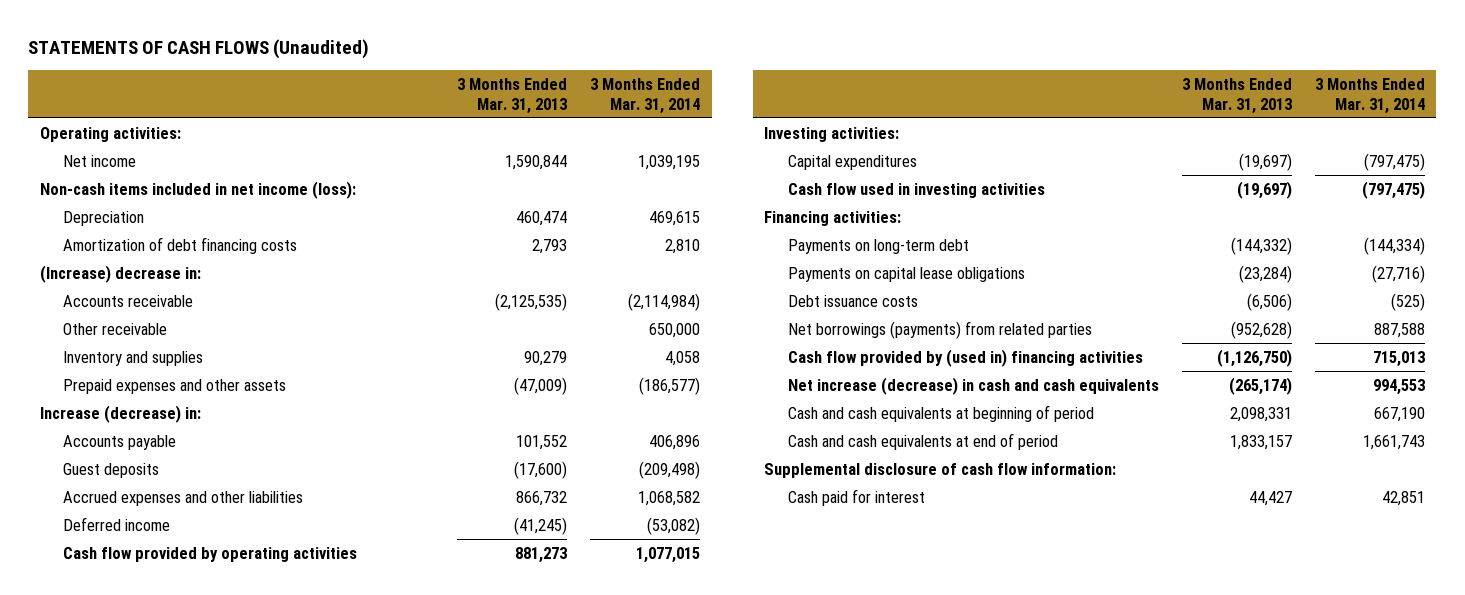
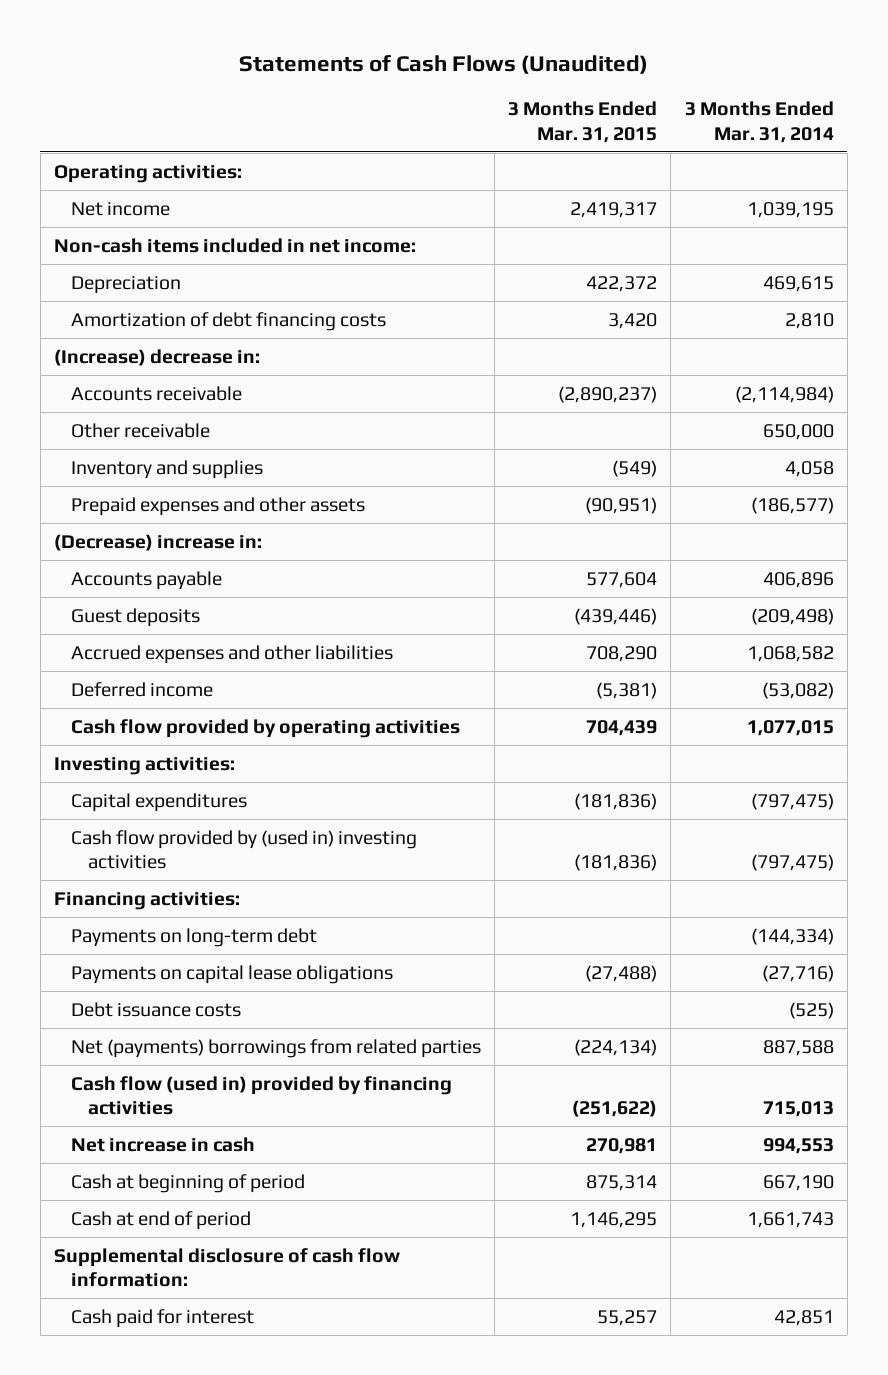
[28,38,370,59] STATEMENTS OF CASH FLOWS (Unaudited) -> [238,54,648,74] Statements of Cash Flows (Unaudited)
[457,78,568,114] 3 Months Ended Mar. 31, 2013 -> none
none -> [508,101,658,143] 3 Months Ended Mar. 31, 2015
[39,180,356,199] Non-cash items included in net income (loss): -> [54,237,417,253] Non-cash items included in net income:
[39,404,201,423] Increase (decrease) in: -> [54,533,263,551] (Decrease) increase in:
[788,182,1046,198] Cash flow used in investing activities -> [70,829,417,870] Cash flow provided by (used in) investing activities
[788,320,1093,339] Net borrowings (payments) from related parties -> [70,1038,481,1058] Net (payments) borrowings from related parties
[788,348,1144,367] Cash flow provided by (used in) financing activities -> [70,1075,452,1116] Cash flow (used in) provided by financing activities
[788,376,1160,395] Net increase (decrease) in cash and cash equivalents -> [70,1136,255,1152] Net increase in cash
[788,404,1095,422] Cash and cash equivalents at beginning of period -> [70,1173,305,1193] Cash at beginning of period
[788,432,1059,450] Cash and cash equivalents at end of period -> [70,1210,251,1230] Cash at end of period

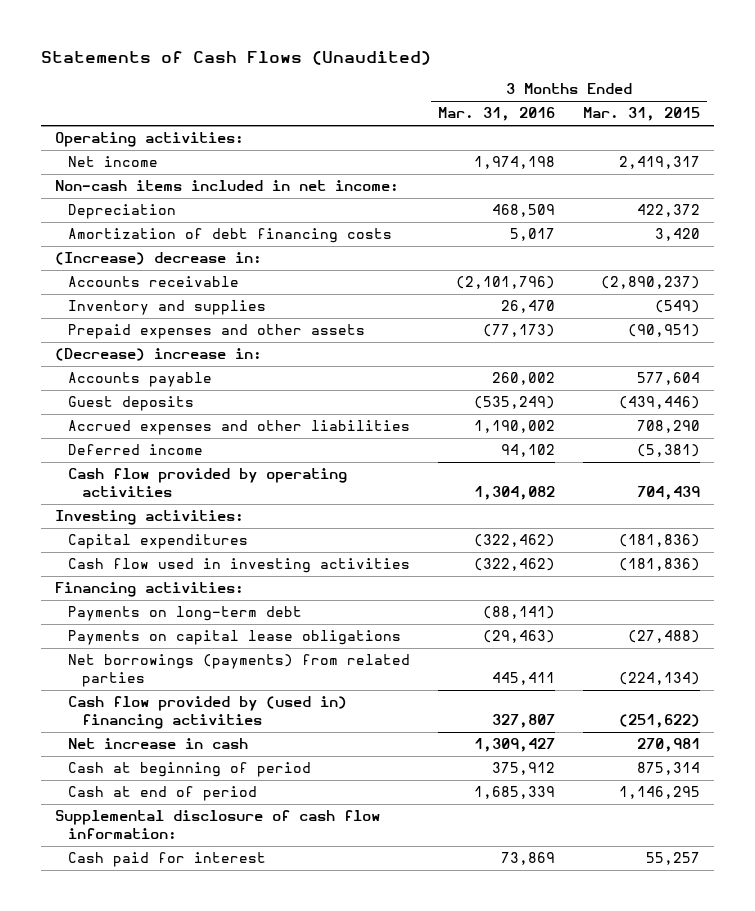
[684,101,834,143] 3 Months Ended Mar. 31, 2014 -> none
none -> [438,107,556,122] Mar. 31, 2016
[70,422,210,438] Other receivable -> none
[70,829,417,870] Cash flow provided by (used in) investing activities -> [68,558,411,574] Cash flow used in investing activities
[70,1001,241,1017] Debt issuance costs -> none
[70,1038,481,1058] Net (payments) borrowings from related parties -> [68,654,411,688] Net borrowings (payments) from related parties
[70,1075,452,1116] Cash flow (used in) provided by financing activities -> [68,696,348,730] Cash flow provided by (used in) financing activities

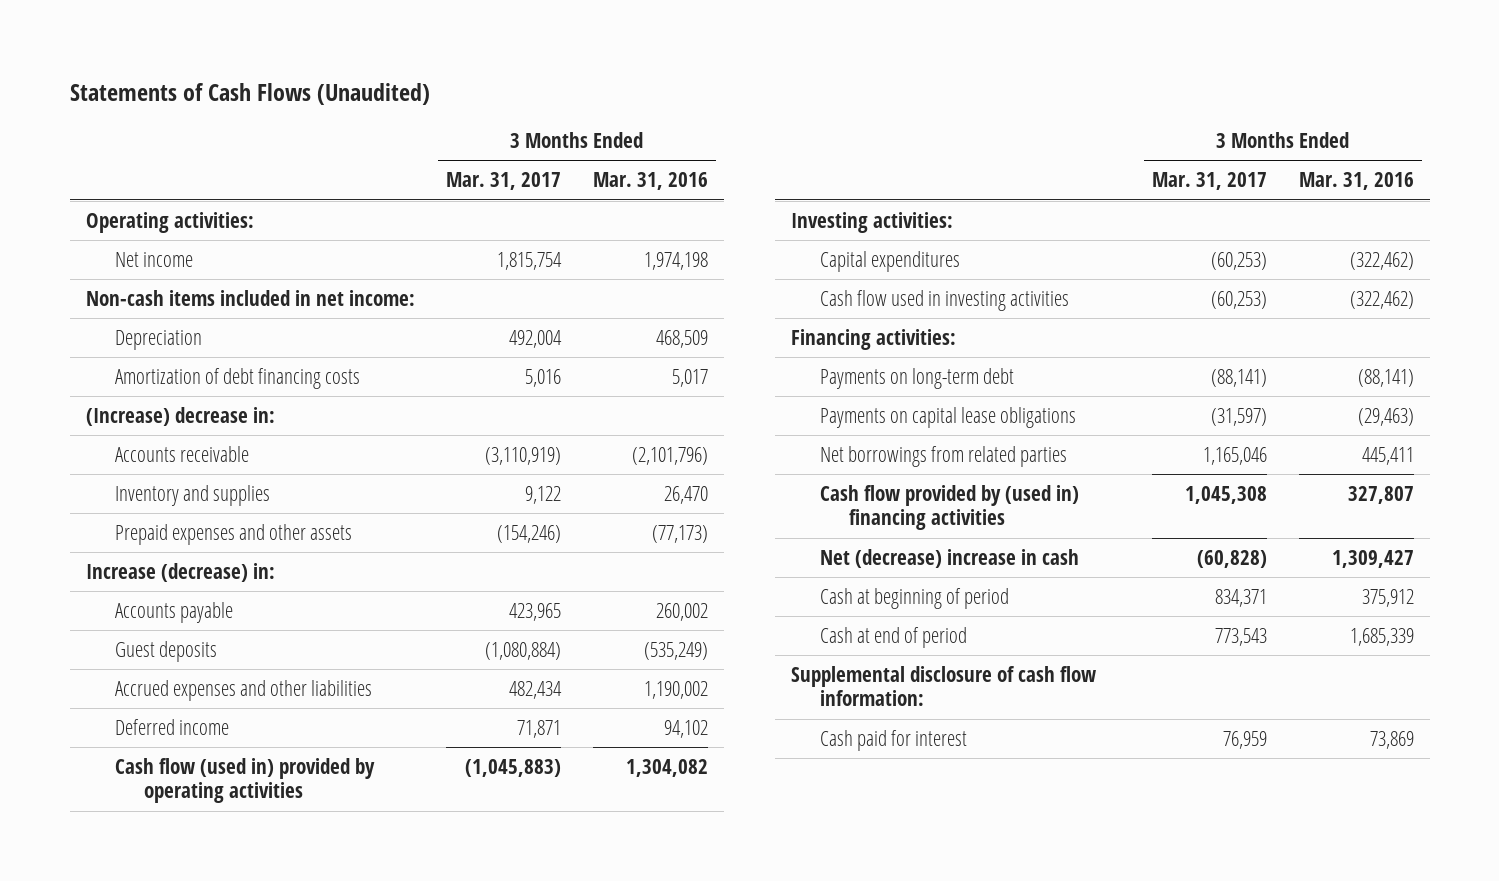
[583,107,701,122] Mar. 31, 2015 -> none
none -> [446,172,562,191] Mar. 31, 2017
[54,348,262,362] (Decrease) increase in: -> [85,562,275,582] Increase (decrease) in:
[68,468,348,498] Cash flow provided by operating activities -> [114,757,375,804] Cash flow (used in) provided by operating activities
[68,654,411,688] Net borrowings (payments) from related parties -> [819,445,1067,467] Net borrowings from related parties
[68,738,249,750] Net increase in cash -> [819,548,1079,568] Net (decrease) increase in cash

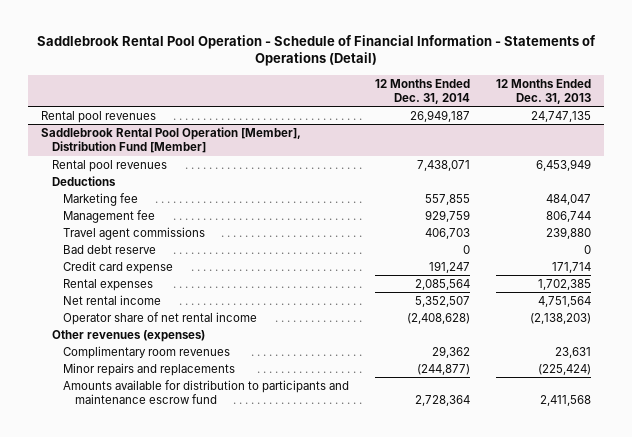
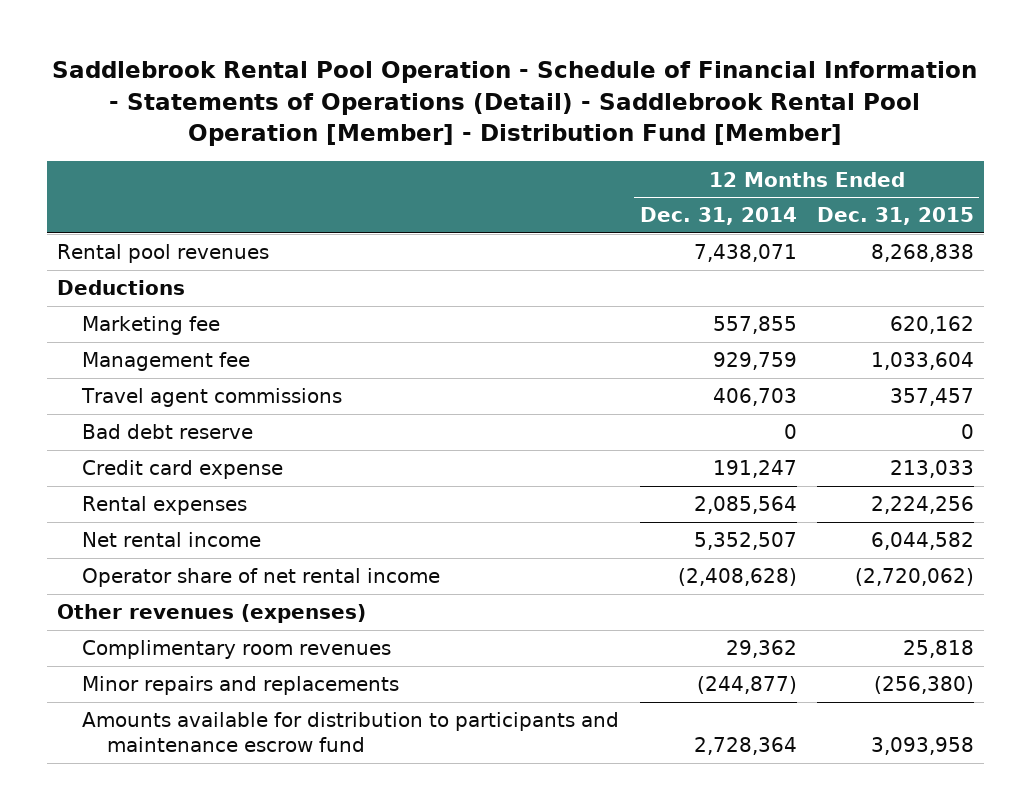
[37,34,597,67] Saddlebrook Rental Pool Operation - Schedule of Financial Information - Statements of Operations (Detail) -> [52,61,978,147] Saddlebrook Rental Pool Operation - Schedule of Financial Information - Statements of Operations (Detail) - Saddlebrook Rental Pool Operation [Member] - Distribution Fund [Member]
[496,78,592,104] 12 Months Ended Dec. 31, 2013 -> none
none -> [816,207,974,226] Dec. 31, 2015
[40,110,156,123] Rental pool revenues -> none
[40,126,301,154] Saddlebrook Rental Pool Operation [Member], Distribution Fund [Member] -> none

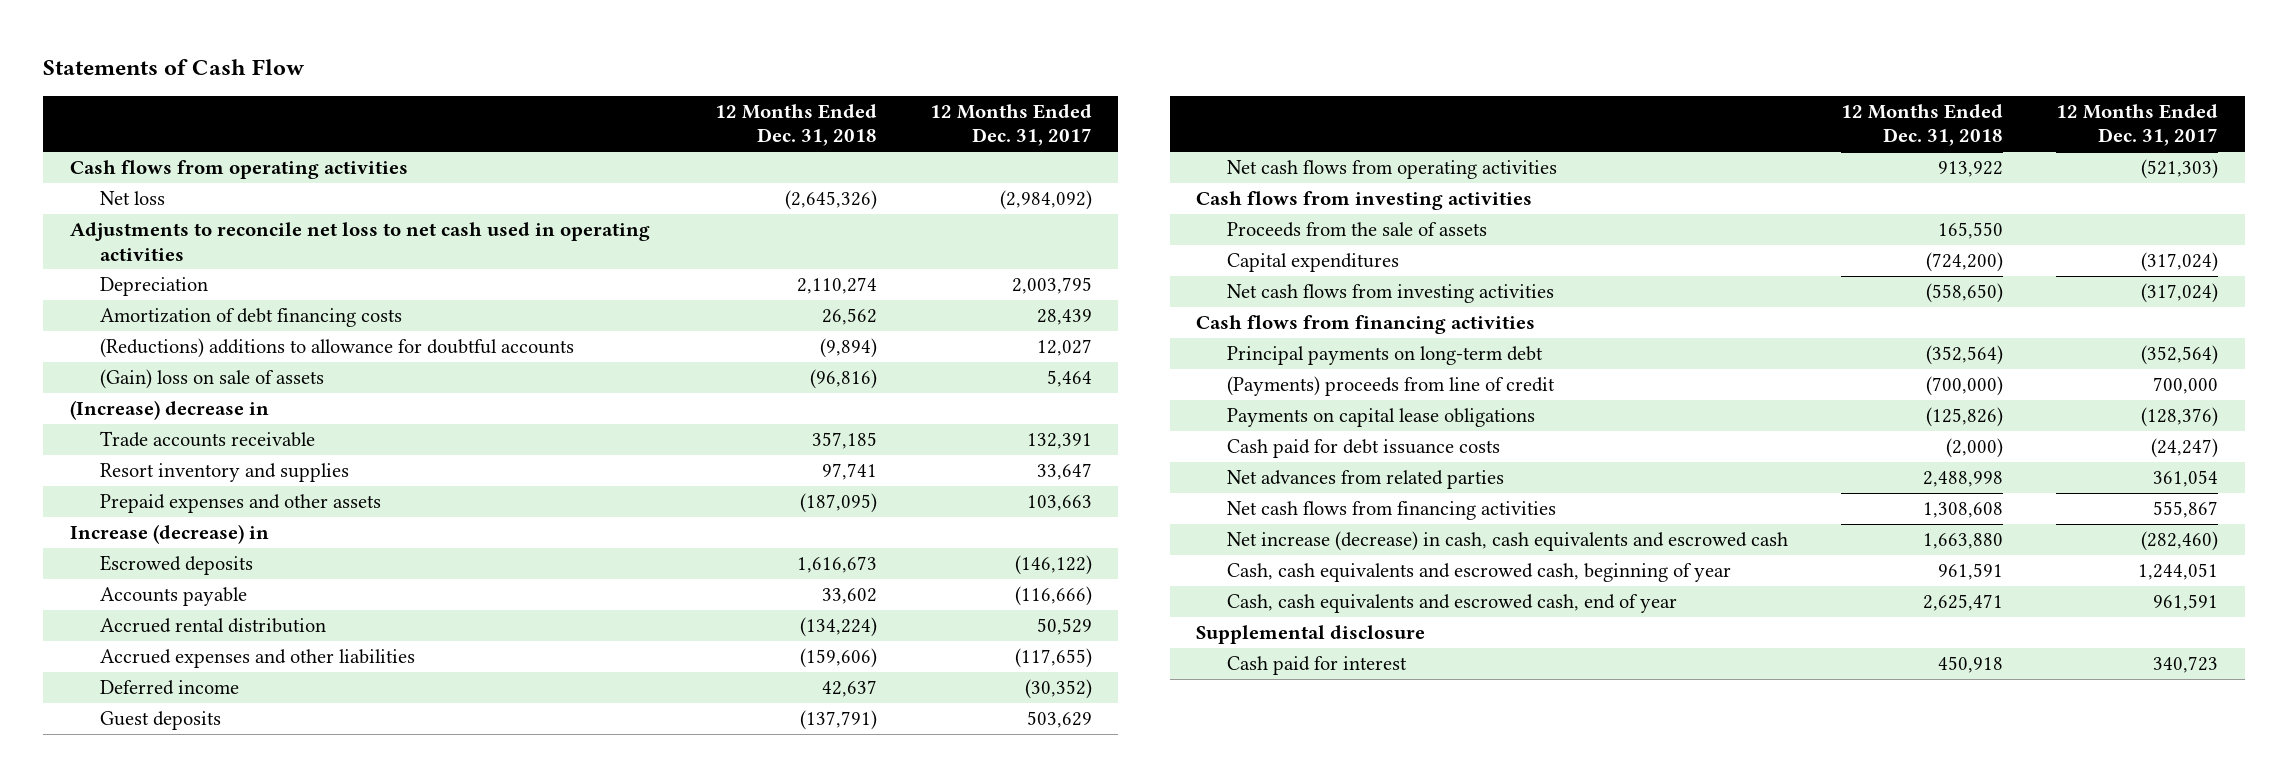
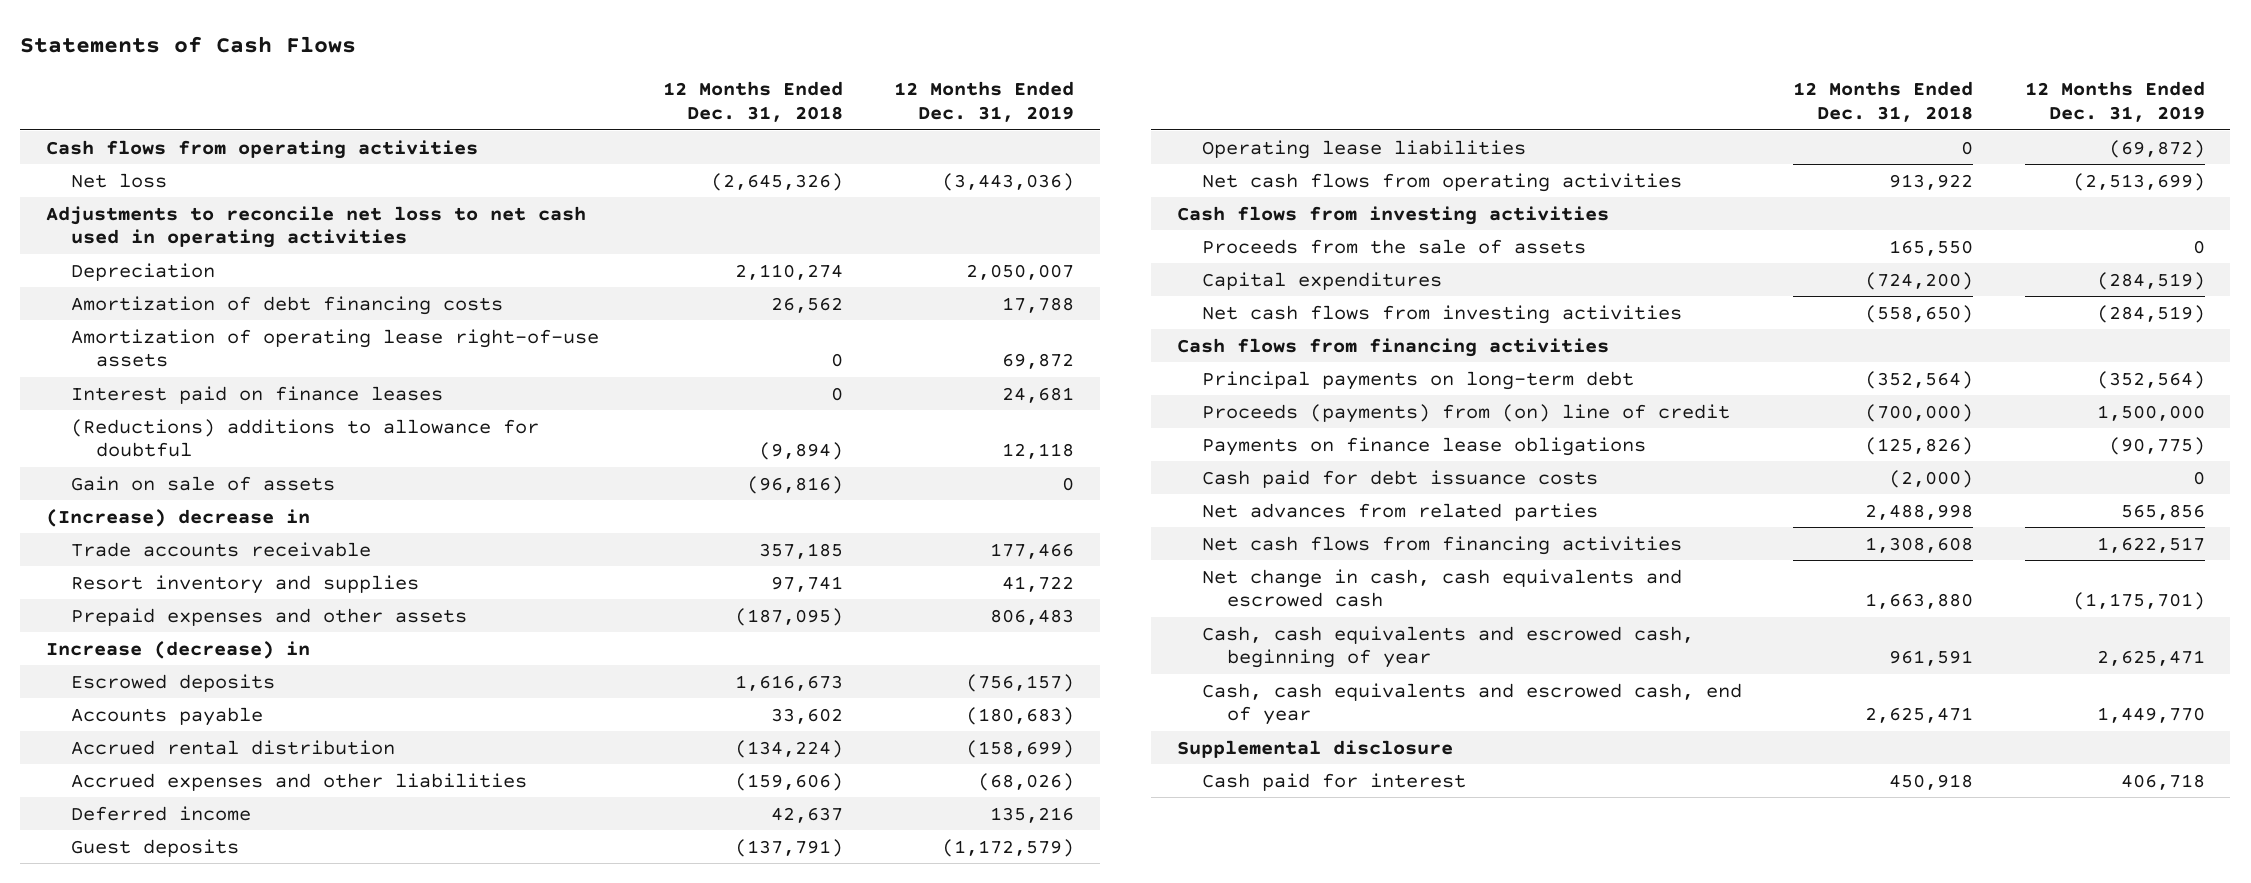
[43,59,306,76] Statements of Cash Flow -> [20,36,357,54] Statements of Cash Flows
[929,104,1092,147] 12 Months Ended Dec. 31, 2017 -> none
none -> [893,81,1074,123] 12 Months Ended Dec. 31, 2019
none -> [71,328,600,368] Amortization of operating lease right-of-use assets
none -> [71,385,444,404] Interest paid on finance leases
[100,338,575,359] (Reductions) additions to allowance for doubtful accounts -> [71,418,540,458] (Reductions) additions to allowance for doubtful
[100,369,325,390] (Gain) loss on sale of assets -> [71,475,336,491] Gain on sale of assets
none -> [1201,139,1526,159] Operating lease liabilities
[1226,376,1555,397] (Payments) proceeds from line of credit -> [1201,403,1730,423] Proceeds (payments) from (on) line of credit
[1226,408,1535,428] Payments on capital lease obligations -> [1201,436,1646,456] Payments on finance lease obligations
[1226,531,1788,552] Net increase (decrease) in cash, cash equivalents and escrowed cash -> [1201,568,1682,608] Net change in cash, cash equivalents and escrowed cash

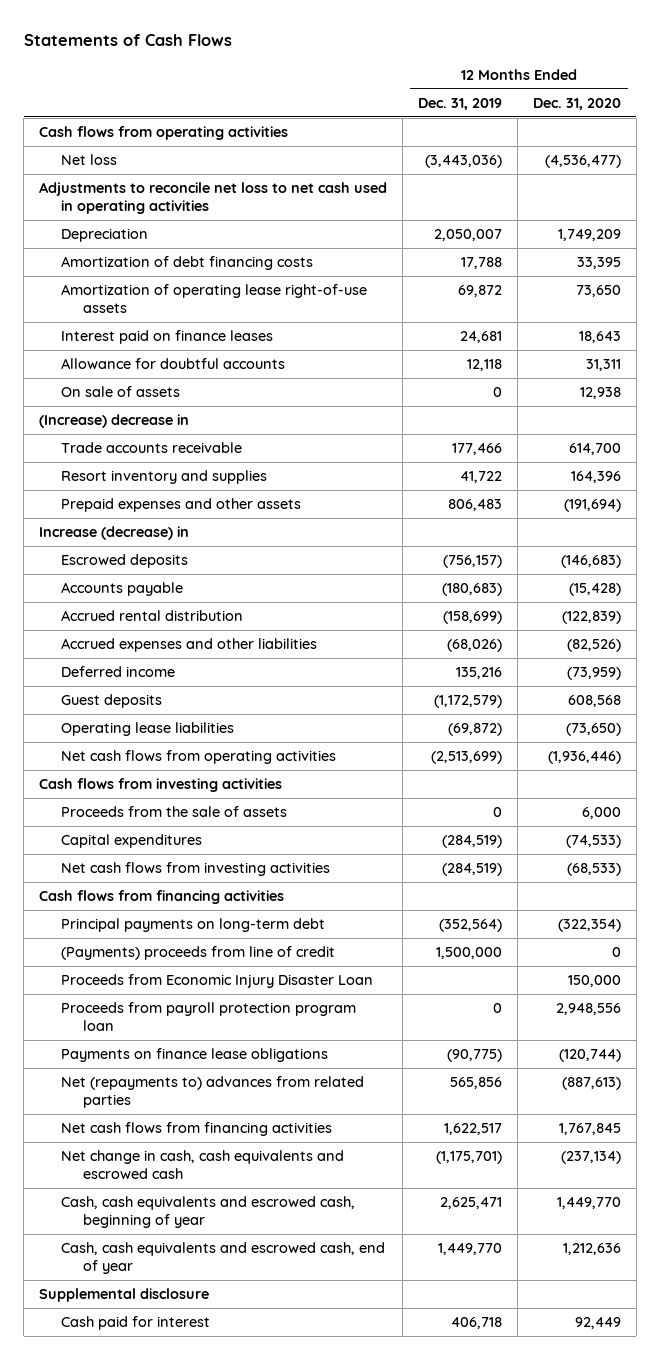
[662,81,843,123] 12 Months Ended Dec. 31, 2018 -> none
none -> [532,97,621,110] Dec. 31, 2020
[71,418,540,458] (Reductions) additions to allowance for doubtful -> [61,358,286,370] Allowance for doubtful accounts
[71,475,336,491] Gain on sale of assets -> [61,386,181,398] On sale of assets
[1201,403,1730,423] Proceeds (payments) from (on) line of credit -> [61,946,336,961] (Payments) proceeds from line of credit
none -> [61,974,374,989] Proceeds from Economic Injury Disaster Loan
none -> [61,1002,357,1032] Proceeds from payroll protection program loan
[1201,469,1598,488] Cash paid for debt issuance costs -> none
[1201,502,1598,521] Net advances from related parties -> [61,1076,365,1109] Net (repayments to) advances from related parties

